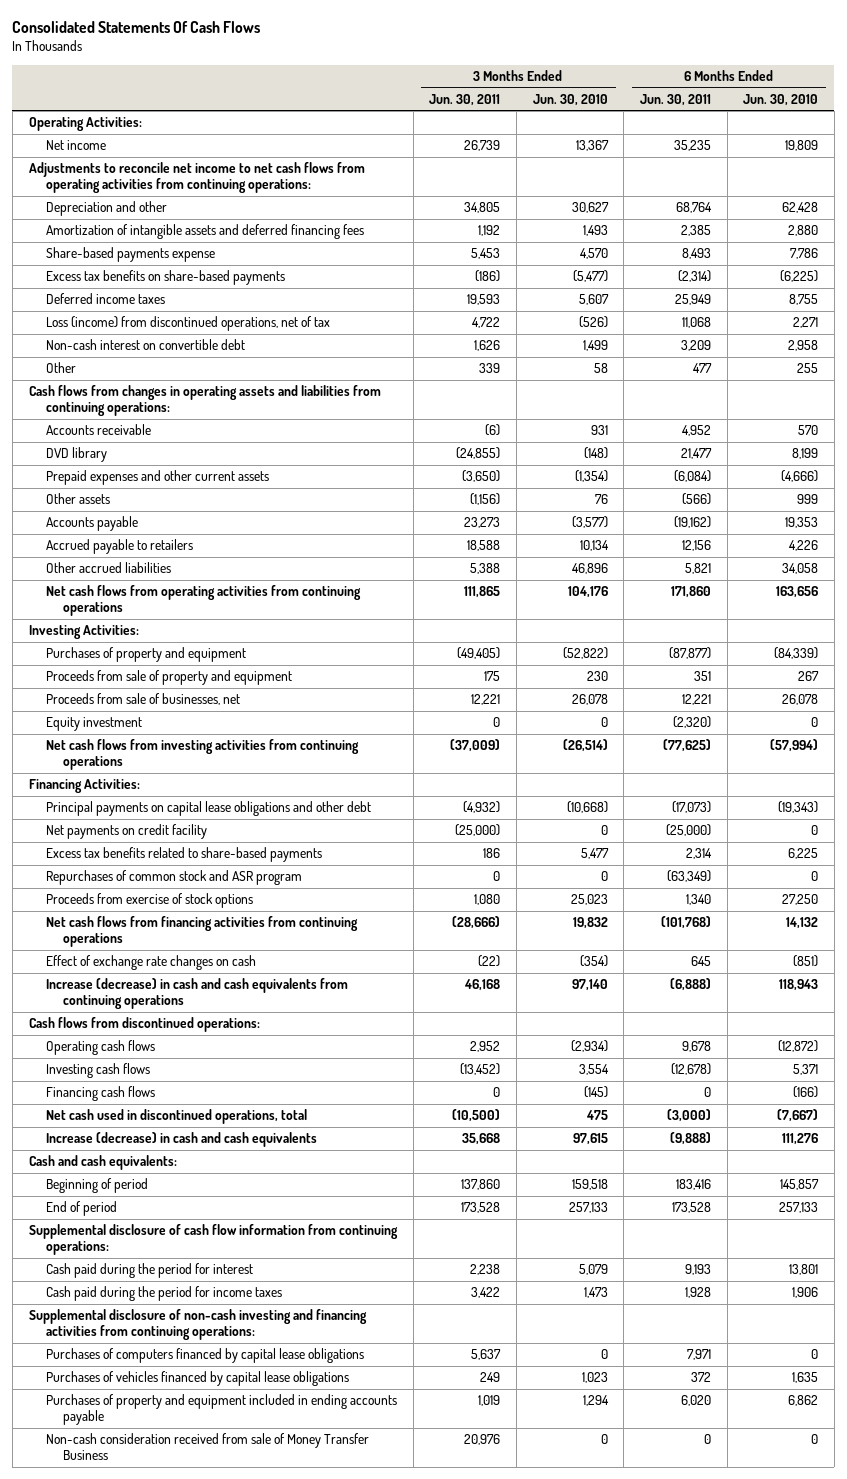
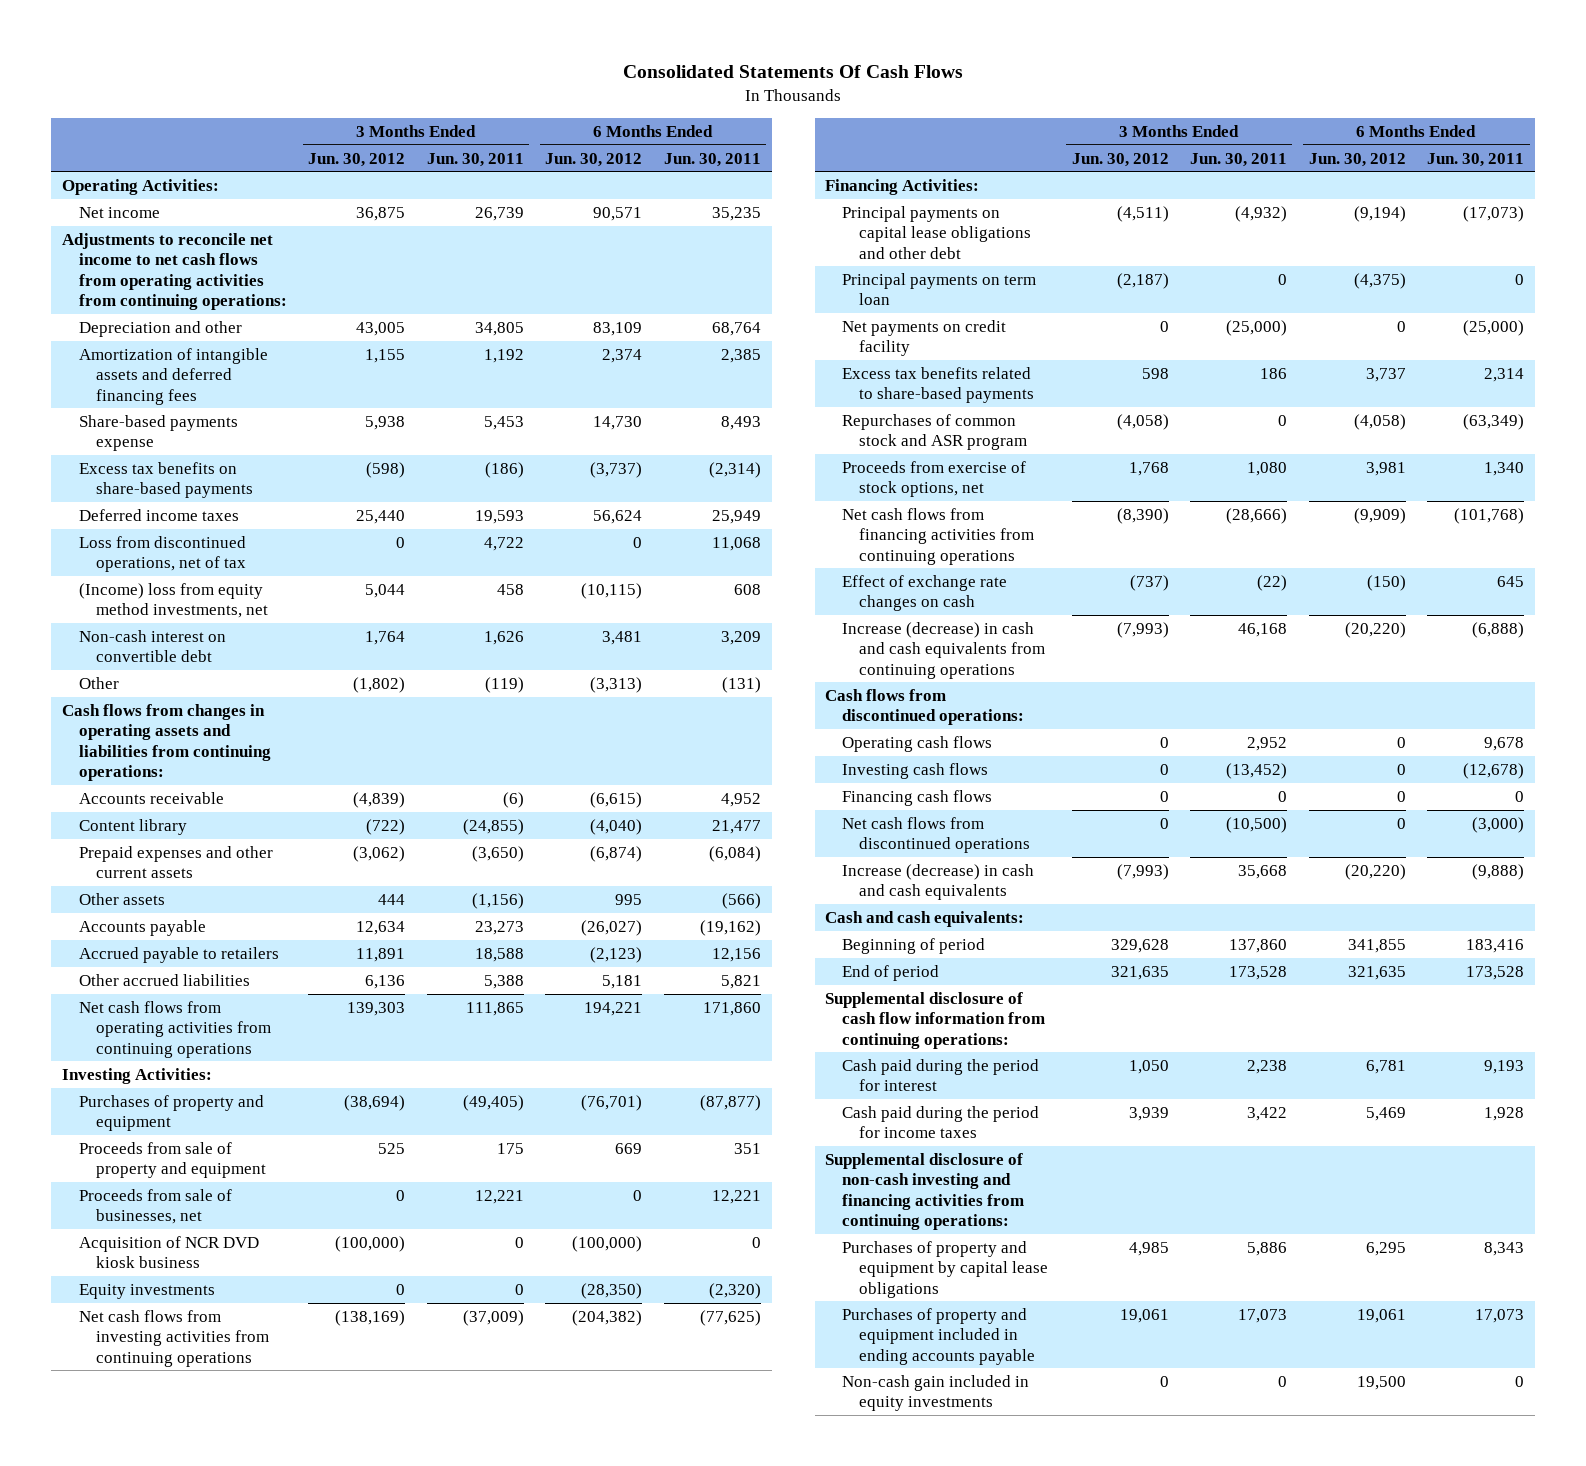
[532,93,608,106] Jun. 30, 2010 -> none
[743,93,819,106] Jun. 30, 2010 -> none
none -> [308,152,406,167] Jun. 30, 2012
none -> [545,152,643,167] Jun. 30, 2012
[46,316,331,332] Loss (income) from discontinued operations, net of tax -> [78,535,246,573] Loss from discontinued operations, net of tax
none -> [78,582,268,619] (Income) loss from equity method investments, net
[479,363,501,374] 339 -> [484,676,524,693] (119)
[692,363,712,374] 477 -> [721,676,761,693] (131)
[46,447,108,463] DVD library -> [78,818,187,835] Content library
none -> [78,1235,259,1269] Acquisition of NCR DVD kiosk business
[46,717,143,732] Equity investment -> [78,1283,215,1299] Equity investments
none -> [842,272,1037,306] Principal payments on term loan
[46,893,254,909] Proceeds from exercise of stock options -> [842,460,1027,498] Proceeds from exercise of stock options, net
[46,1109,308,1125] Net cash used in discontinued operations, total -> [842,816,1030,854] Net cash flows from discontinued operations
[46,1348,365,1364] Purchases of computers financed by capital lease obligations -> none
[46,1433,370,1461] Non-cash consideration received from sale of Money Transfer Business -> none
[46,1371,350,1387] Purchases of vehicles financed by capital lease obligations -> [842,1240,1048,1298] Purchases of property and equipment by capital lease obligations
[480,1372,501,1383] 249 -> [1247,1241,1288,1256] 5,886
[690,1372,711,1383] 372 -> [1484,1241,1525,1256] 8,343
[478,1395,501,1407] 1,019 -> [1238,1308,1288,1323] 17,073
[680,1395,711,1407] 6,020 -> [1475,1308,1525,1323] 17,073
none -> [842,1374,1030,1412] Non-cash gain included in equity investments

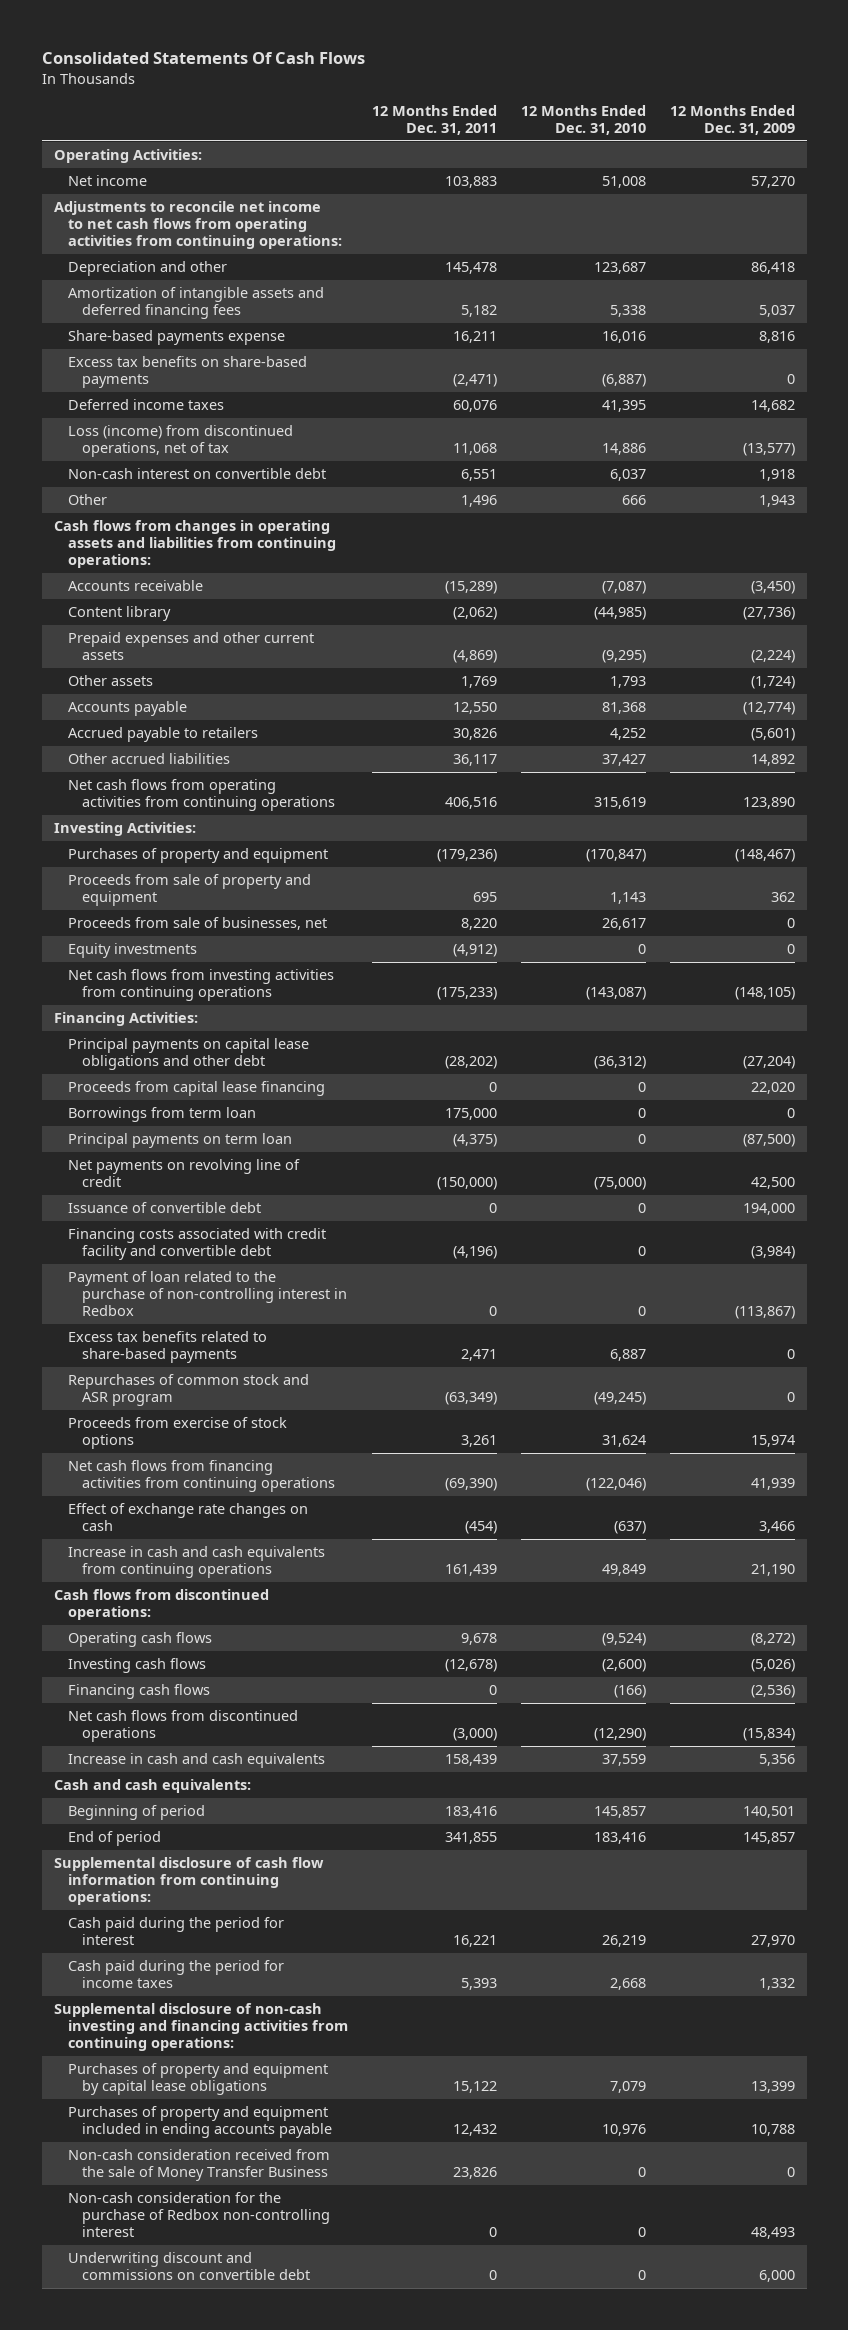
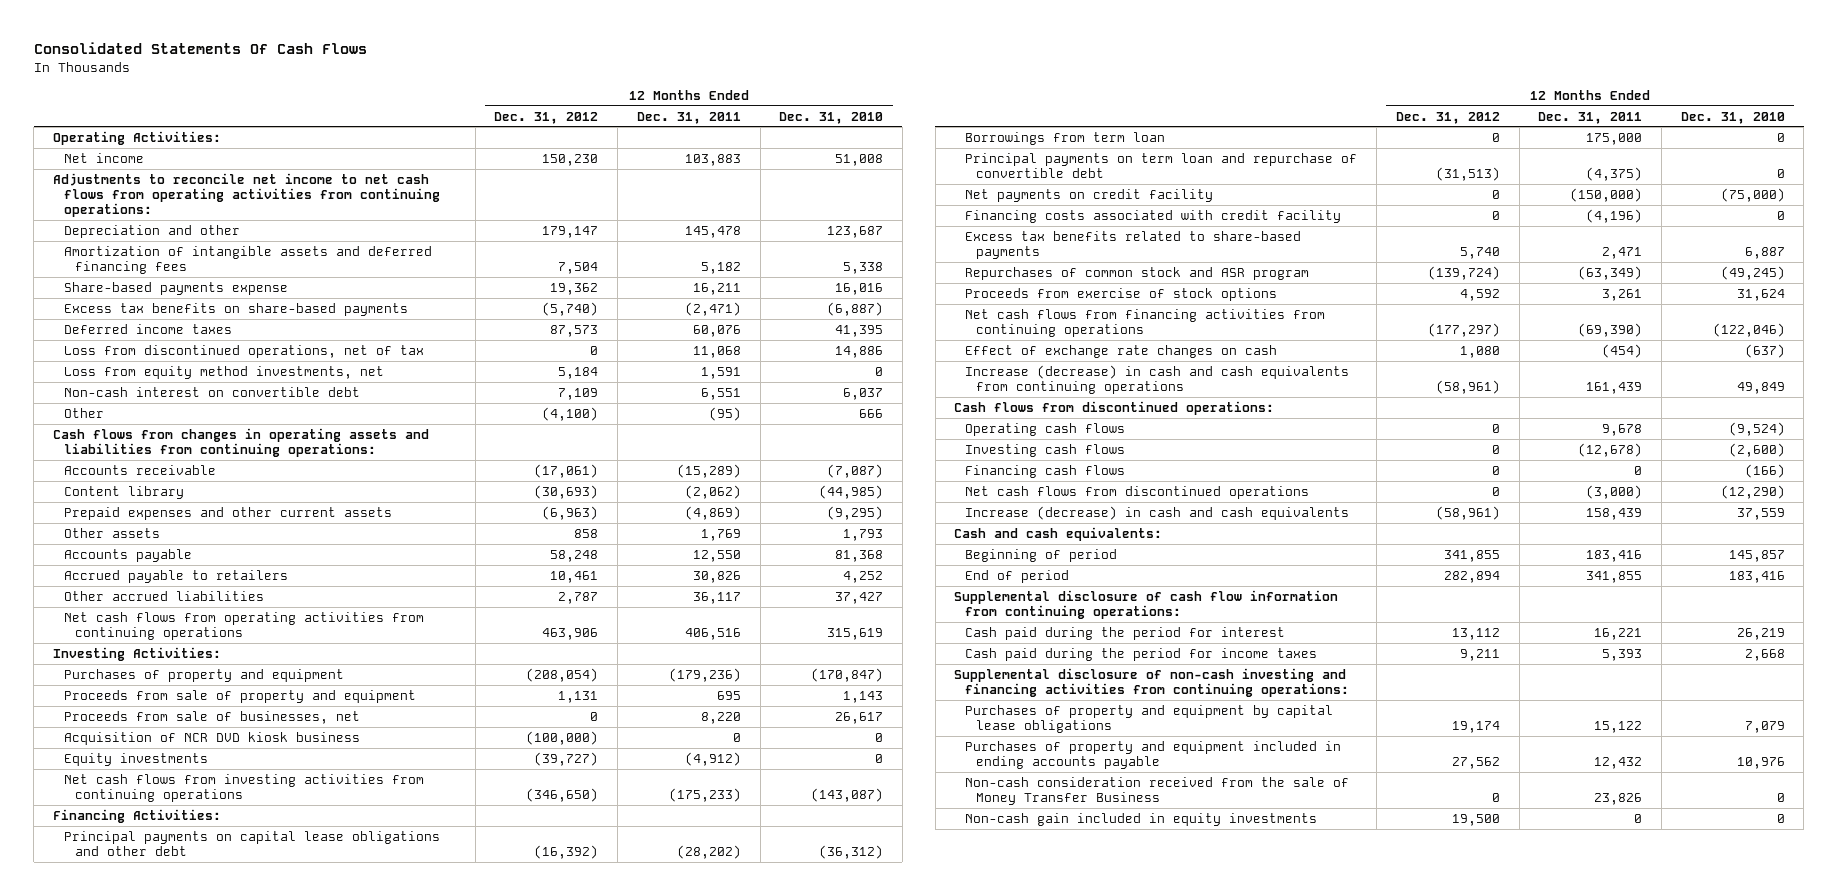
[669,105,795,136] 12 Months Ended Dec. 31, 2009 -> none
none -> [494,111,599,124] Dec. 31, 2012
[67,425,293,458] Loss (income) from discontinued operations, net of tax -> [64,344,425,358] Loss from discontinued operations, net of tax
none -> [64,365,385,379] Loss from equity method investments, net
[460,495,497,508] 1,496 -> [708,406,741,421] (95)
none -> [64,731,361,745] Acquisition of NCR DVD kiosk business
[67,1081,325,1097] Proceeds from capital lease financing -> none
[67,1202,261,1214] Issuance of convertible debt -> none
[67,1271,347,1317] Payment of loan related to the purchase of non-controlling interest in Redbox -> none
[67,1133,292,1149] Principal payments on term loan -> [965,152,1358,179] Principal payments on term loan and repurchase of convertible debt
[67,1159,300,1188] Net payments on revolving line of credit -> [965,188,1214,202] Net payments on credit facility
[67,1228,326,1261] Financing costs associated with credit facility and convertible debt -> [965,209,1342,223] Financing costs associated with credit facility
[67,1546,325,1579] Increase in cash and cash equivalents from continuing operations -> [965,364,1350,395] Increase (decrease) in cash and cash equivalents from continuing operations
[67,1753,325,1769] Increase in cash and cash equivalents -> [965,505,1350,520] Increase (decrease) in cash and cash equivalents
[67,2192,330,2238] Non-cash consideration for the purchase of Redbox non-controlling interest -> none
[67,2252,310,2281] Underwriting discount and commissions on convertible debt -> none
none -> [965,812,1318,826] Non-cash gain included in equity investments

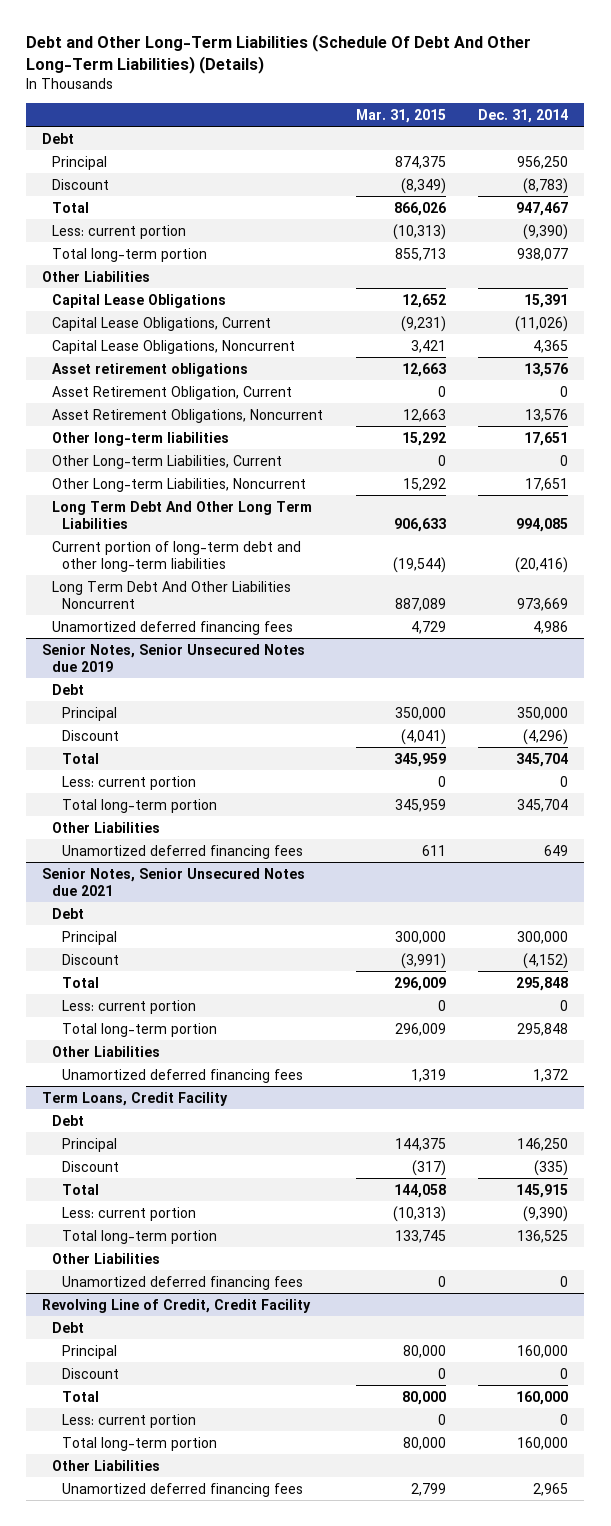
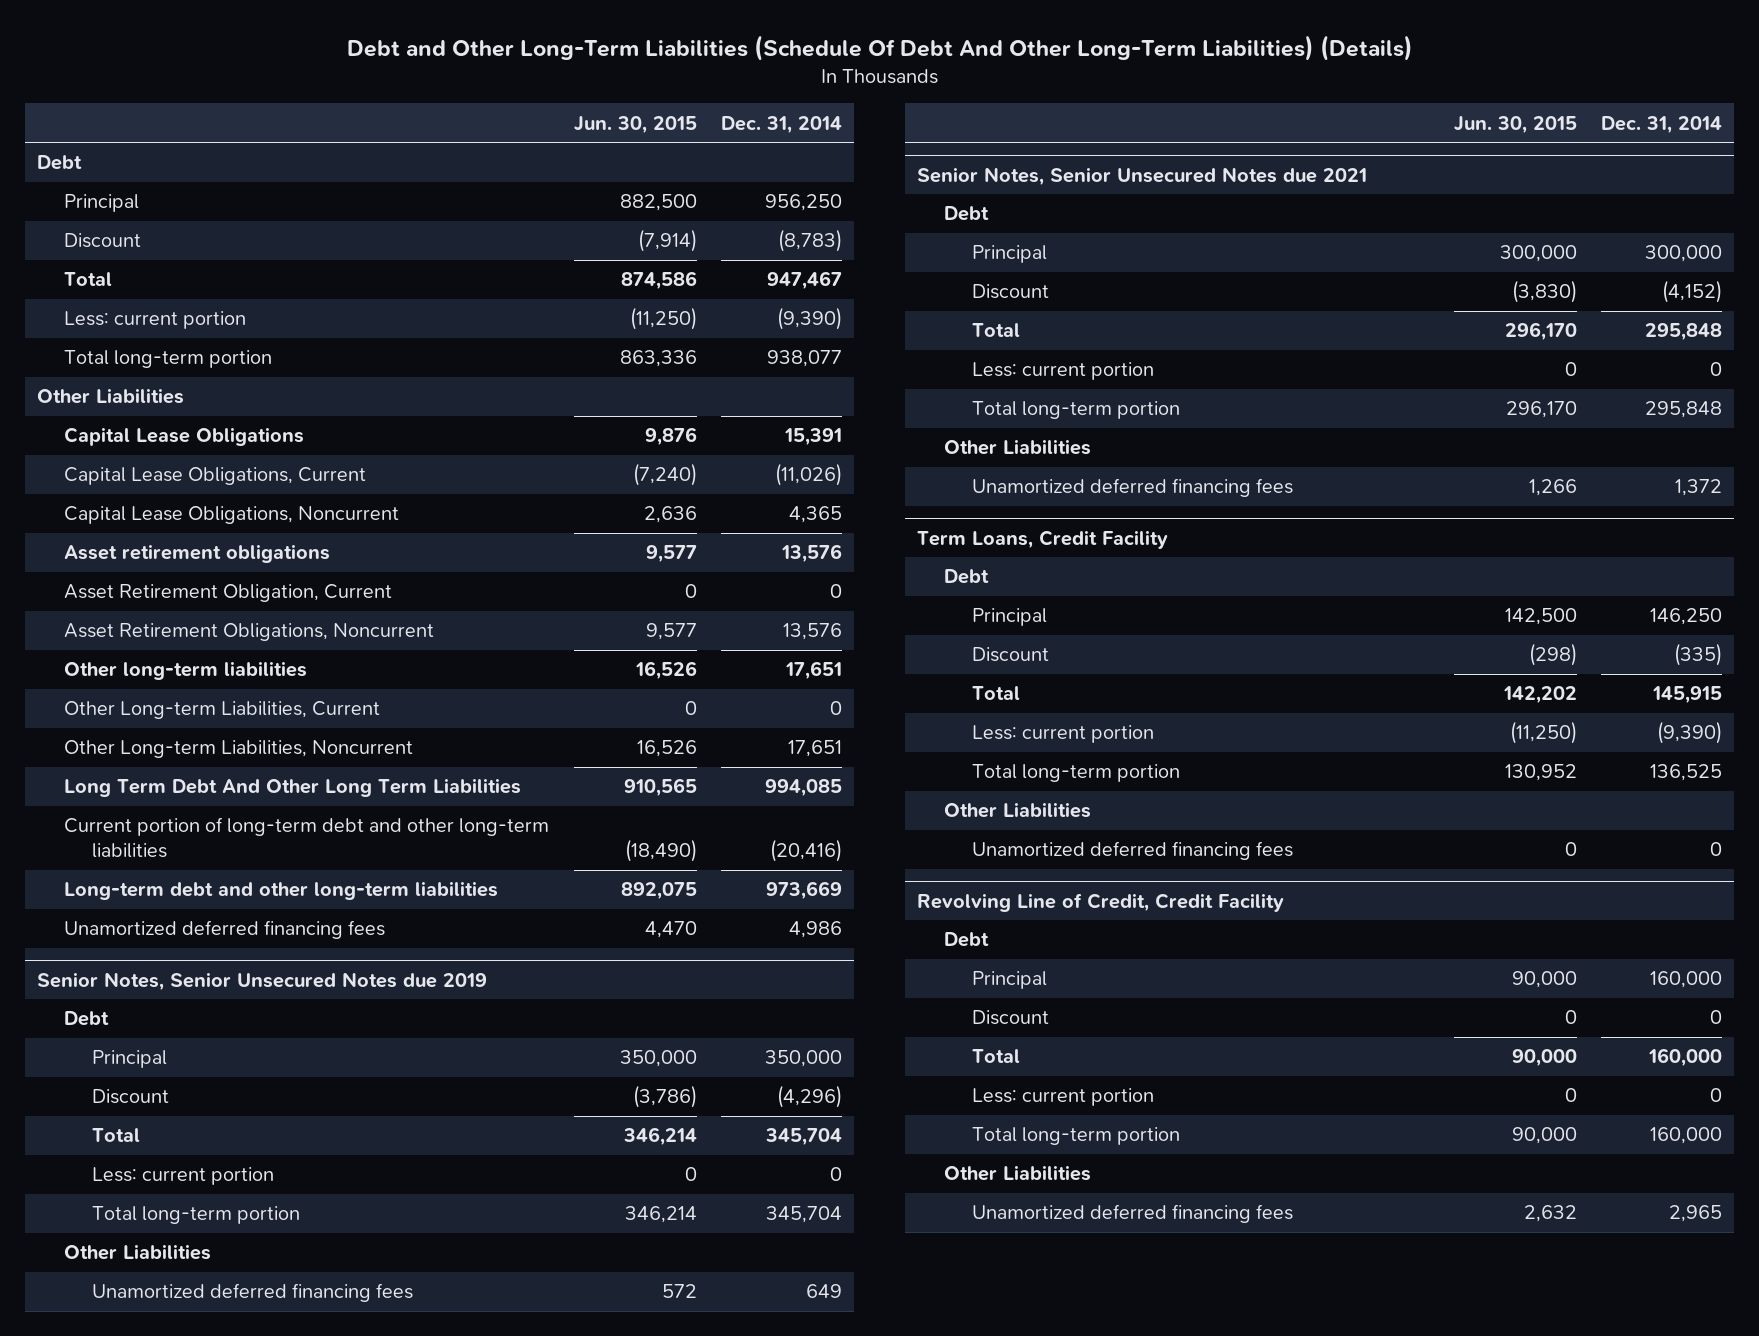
[355,108,446,123] Mar. 31, 2015 -> none
none -> [573,115,697,134] Jun. 30, 2015
[52,580,292,609] Long Term Debt And Other Liabilities Noncurrent -> [64,881,499,901] Long-term debt and other long-term liabilities

